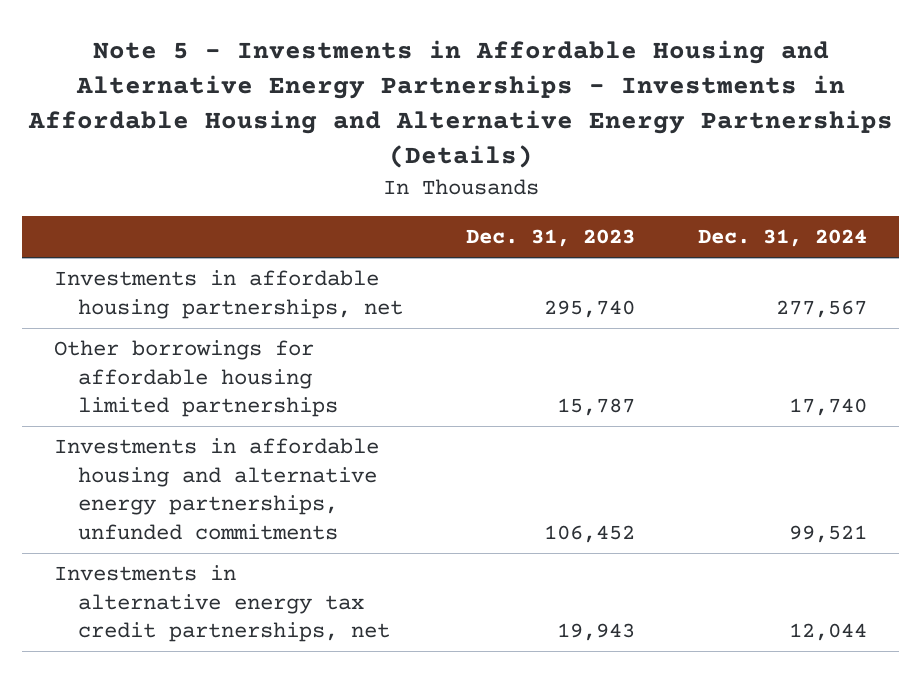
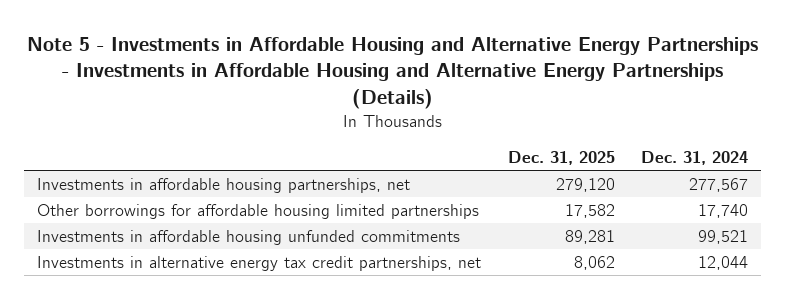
[466,229,636,248] Dec. 31, 2023 -> none
none -> [507,150,615,165] Dec. 31, 2025
[53,438,379,540] Investments in affordable housing and alternative energy partnerships, unfunded commitments -> [37,230,461,246] Investments in affordable housing unfunded commitments

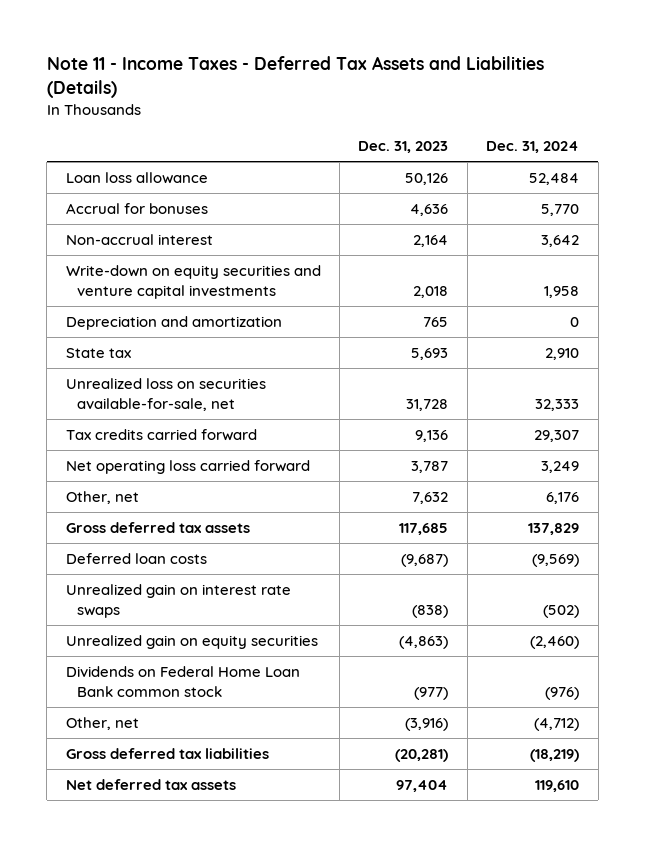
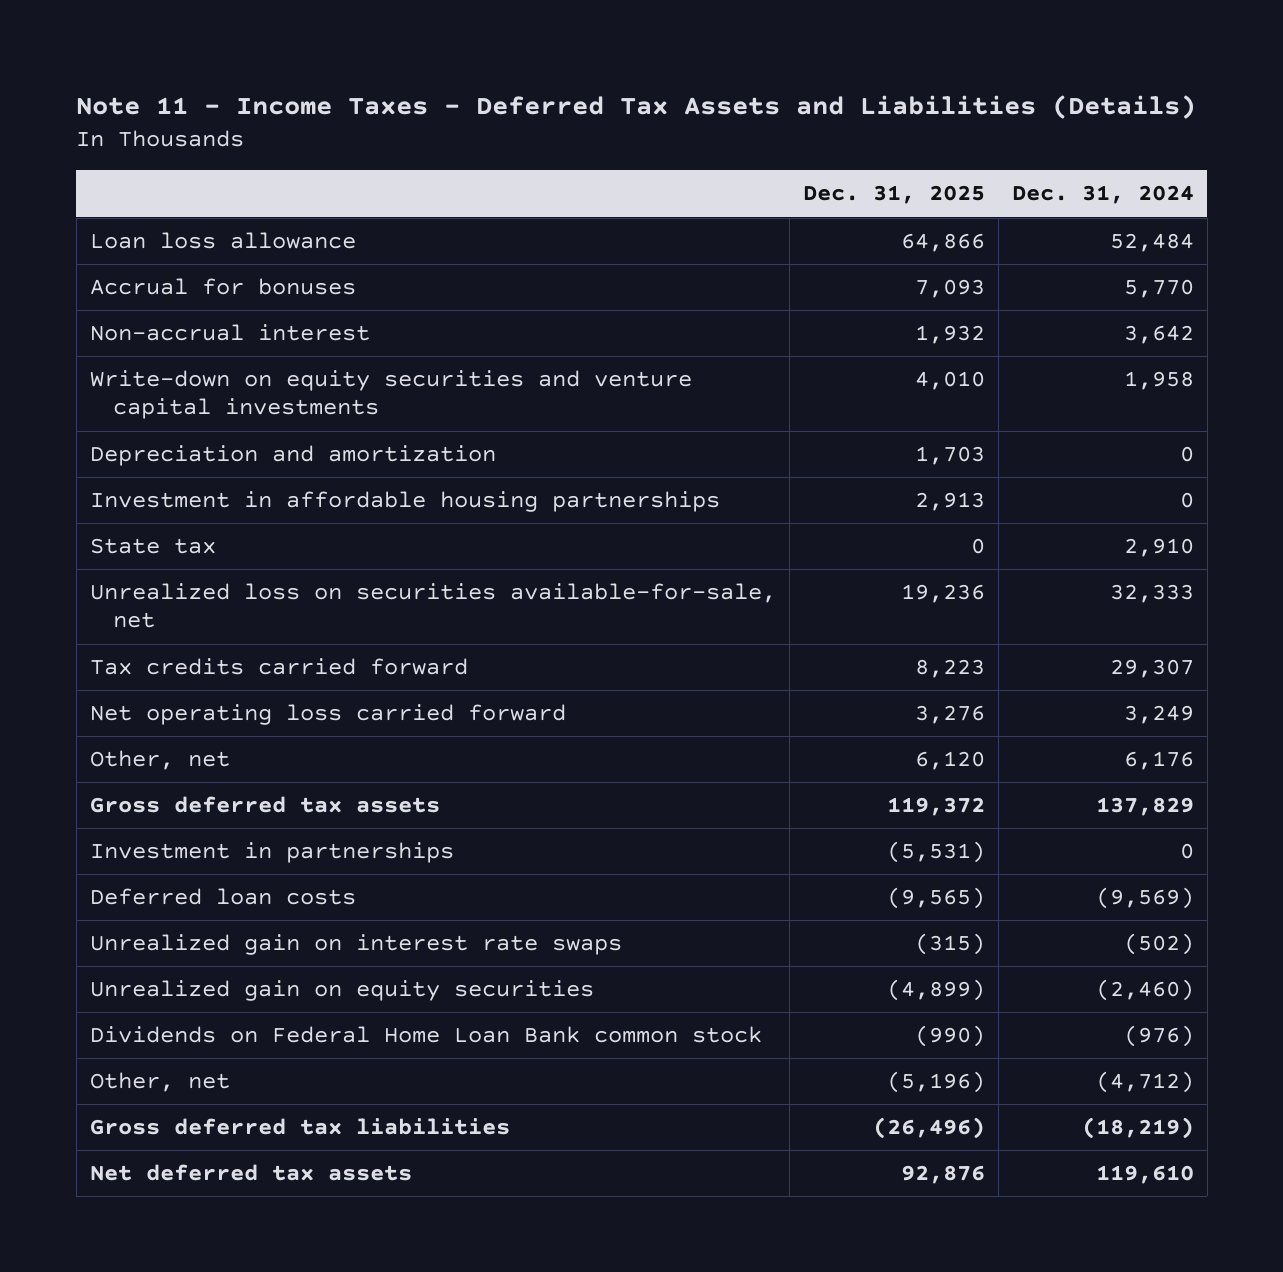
[358,140,449,153] Dec. 31, 2023 -> none
none -> [802,185,985,205] Dec. 31, 2025
none -> [89,491,720,513] Investment in affordable housing partnerships
none -> [89,842,454,864] Investment in partnerships

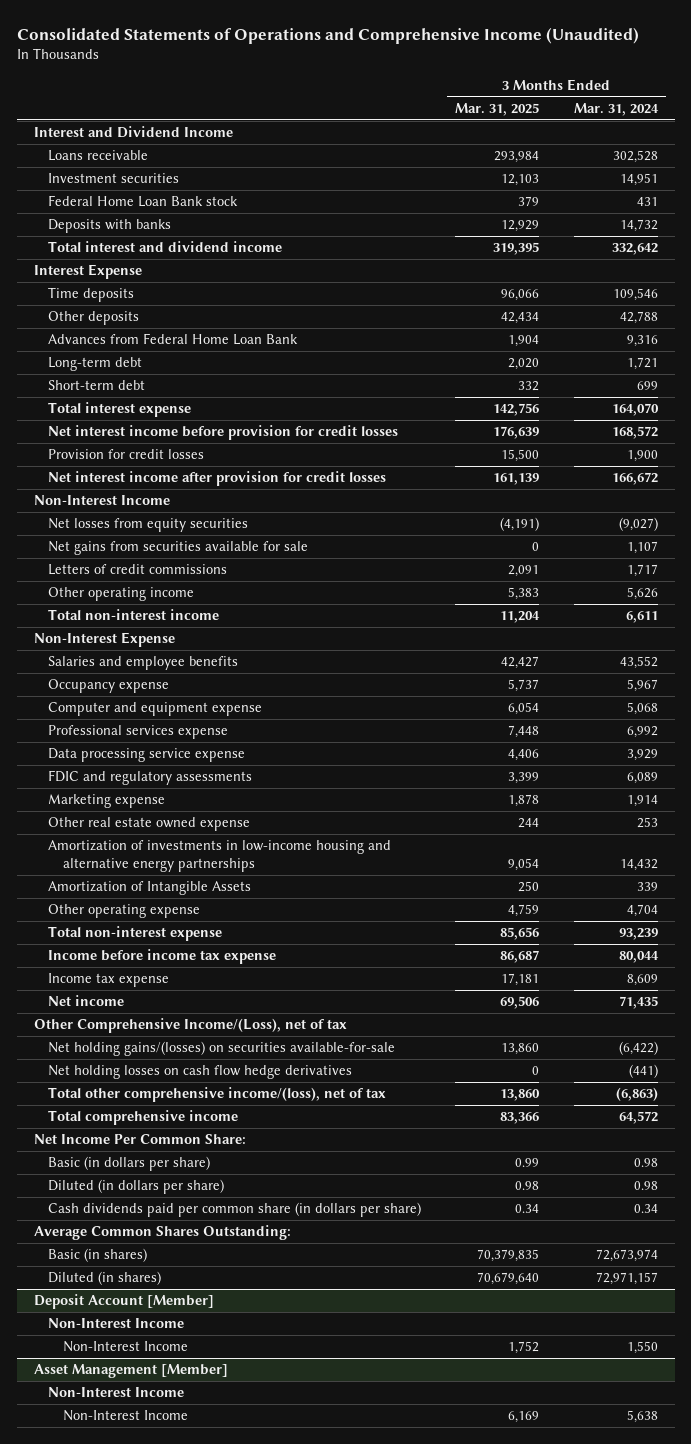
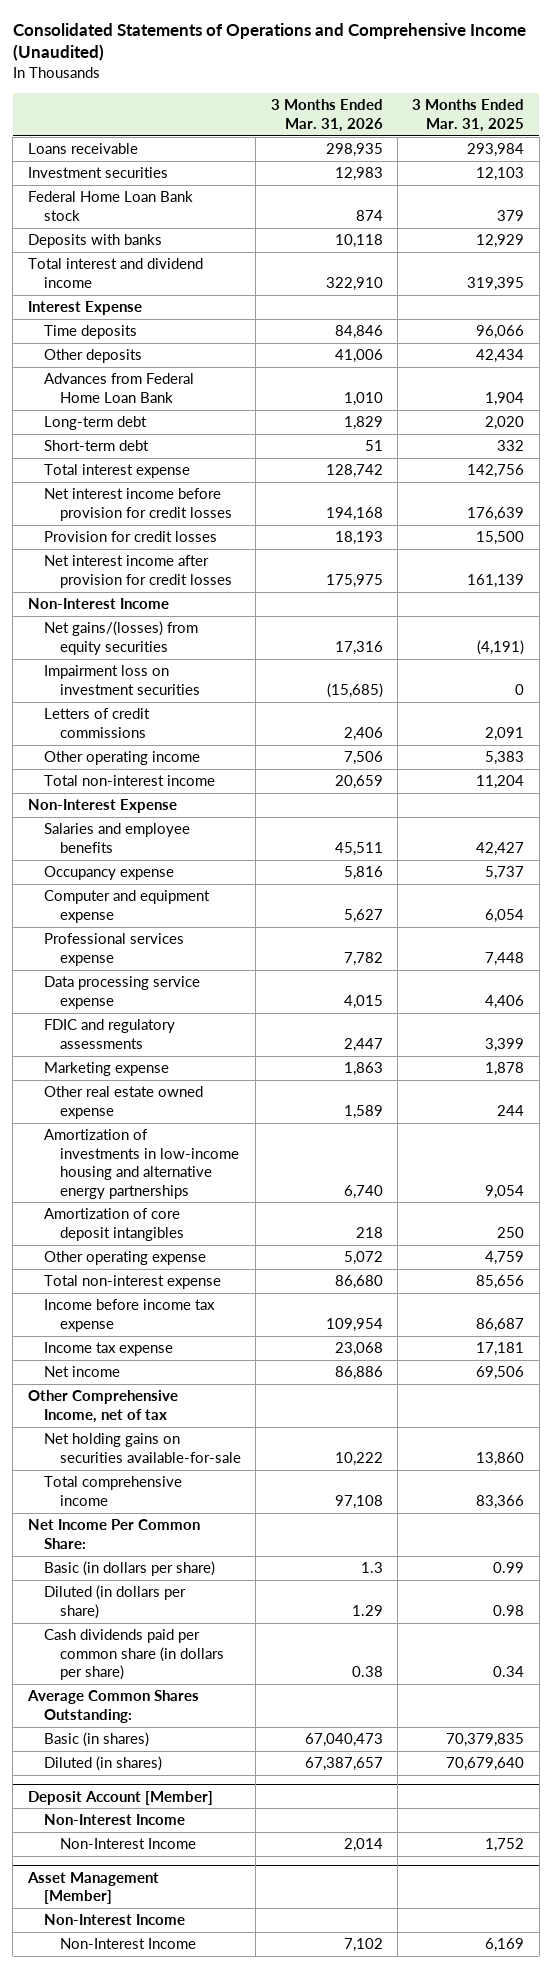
[573,103,659,117] Mar. 31, 2024 -> none
none -> [270,99,383,132] 3 Months Ended Mar. 31, 2026
[33,126,233,139] Interest and Dividend Income -> none
[48,541,309,556] Net gains from securities available for sale -> none
[48,518,249,533] Net losses from equity securities -> [43,621,198,655] Net gains/(losses) from equity securities
none -> [43,665,200,695] Impairment loss on investment securities
[48,881,252,896] Amortization of Intangible Assets -> [43,1208,184,1241] Amortization of core deposit intangibles
[48,1065,353,1080] Net holding losses on cash flow hedge derivatives -> none
[48,1087,387,1103] Total other comprehensive income/(loss), net of tax -> none
[33,1018,347,1034] Other Comprehensive Income/(Loss), net of tax -> [27,1390,178,1423] Other Comprehensive Income, net of tax
[48,1041,396,1057] Net holding gains/(losses) on securities available-for-sale -> [43,1433,241,1463] Net holding gains on securities available-for-sale

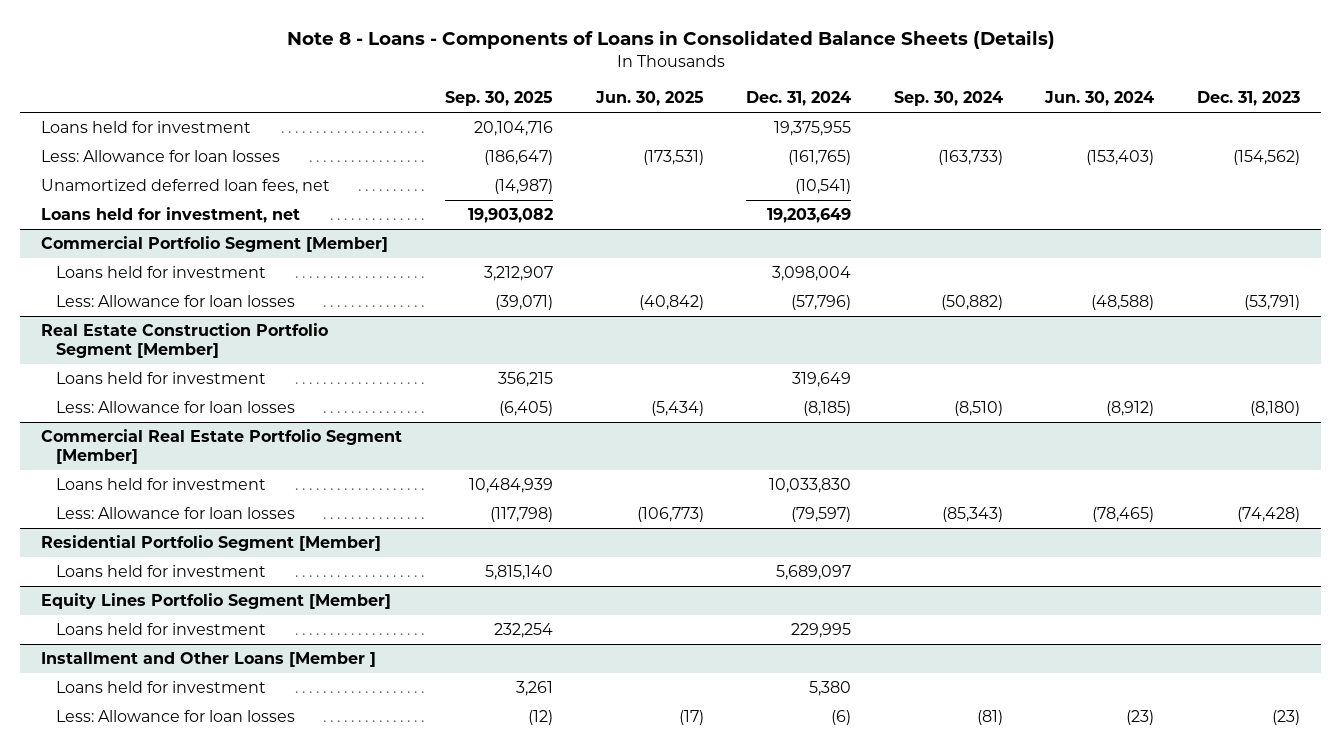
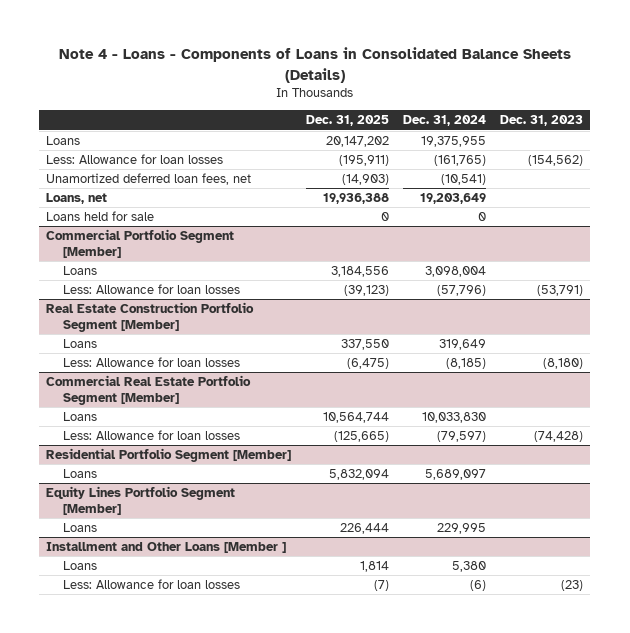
[286,30,1055,50] Note 8 - Loans - Components of Loans in Consolidated Balance Sheets (Details) -> [58,47,571,83] Note 4 - Loans - Components of Loans in Consolidated Balance Sheets (Details)
[444,91,553,107] Sep. 30, 2025 -> none
[594,91,704,107] Jun. 30, 2025 -> none
[893,91,1003,107] Sep. 30, 2024 -> none
[1044,91,1155,107] Jun. 30, 2024 -> none
none -> [305,115,389,127] Dec. 31, 2025
[41,121,252,134] Loans held for investment -> [46,136,81,146] Loans
[41,207,301,224] Loans held for investment, net -> [46,193,108,205] Loans, net
none -> [46,211,155,222] Loans held for sale
[56,266,267,279] Loans held for investment -> [62,266,97,276] Loans
[56,372,267,385] Loans held for investment -> [62,339,97,349] Loans
[56,478,267,491] Loans held for investment -> [62,412,97,422] Loans
[56,565,267,578] Loans held for investment -> [62,469,97,479] Loans
[56,623,267,636] Loans held for investment -> [62,523,97,533] Loans
[56,681,267,694] Loans held for investment -> [62,561,97,571] Loans

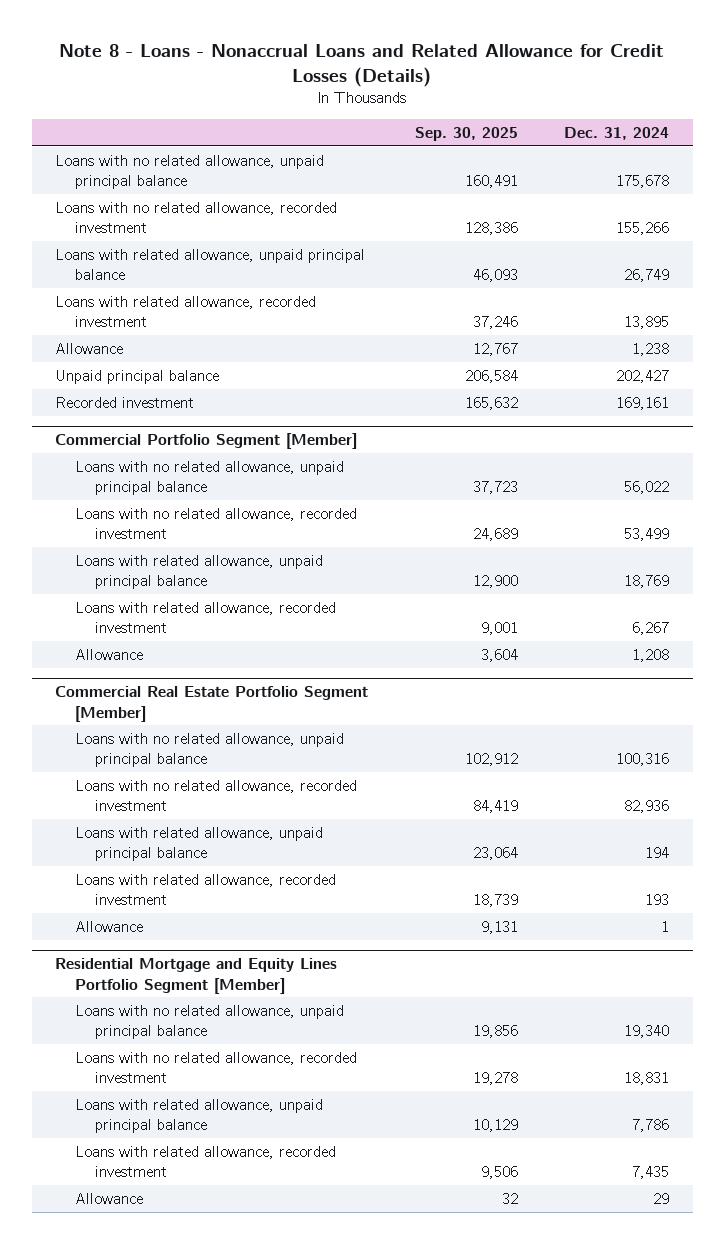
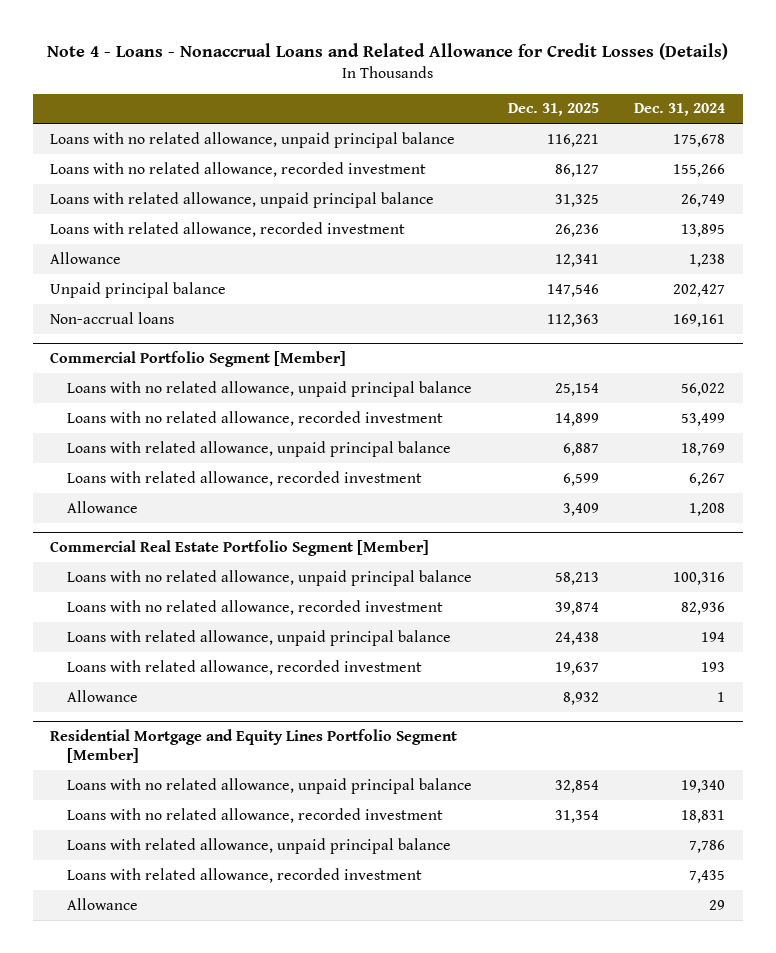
[59,43,665,87] Note 8 - Loans - Nonaccrual Loans and Related Allowance for Credit Losses (Details) -> [46,42,728,60] Note 4 - Loans - Nonaccrual Loans and Related Allowance for Credit Losses (Details)
[414,126,518,141] Sep. 30, 2025 -> none
none -> [507,103,599,117] Dec. 31, 2025
[55,396,195,408] Recorded investment -> [50,311,175,324] Non-accrual loans

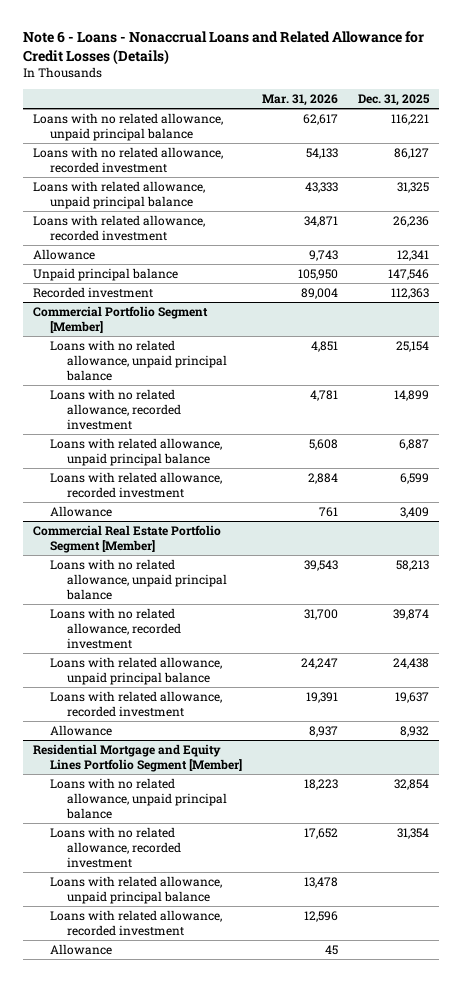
[46,42,728,60] Note 4 - Loans - Nonaccrual Loans and Related Allowance for Credit Losses (Details) -> [23,30,425,65] Note 6 - Loans - Nonaccrual Loans and Related Allowance for Credit Losses (Details)
[634,103,726,117] Dec. 31, 2024 -> none
none -> [262,93,339,106] Mar. 31, 2026
[50,311,175,324] Non-accrual loans -> [33,286,154,298] Recorded investment

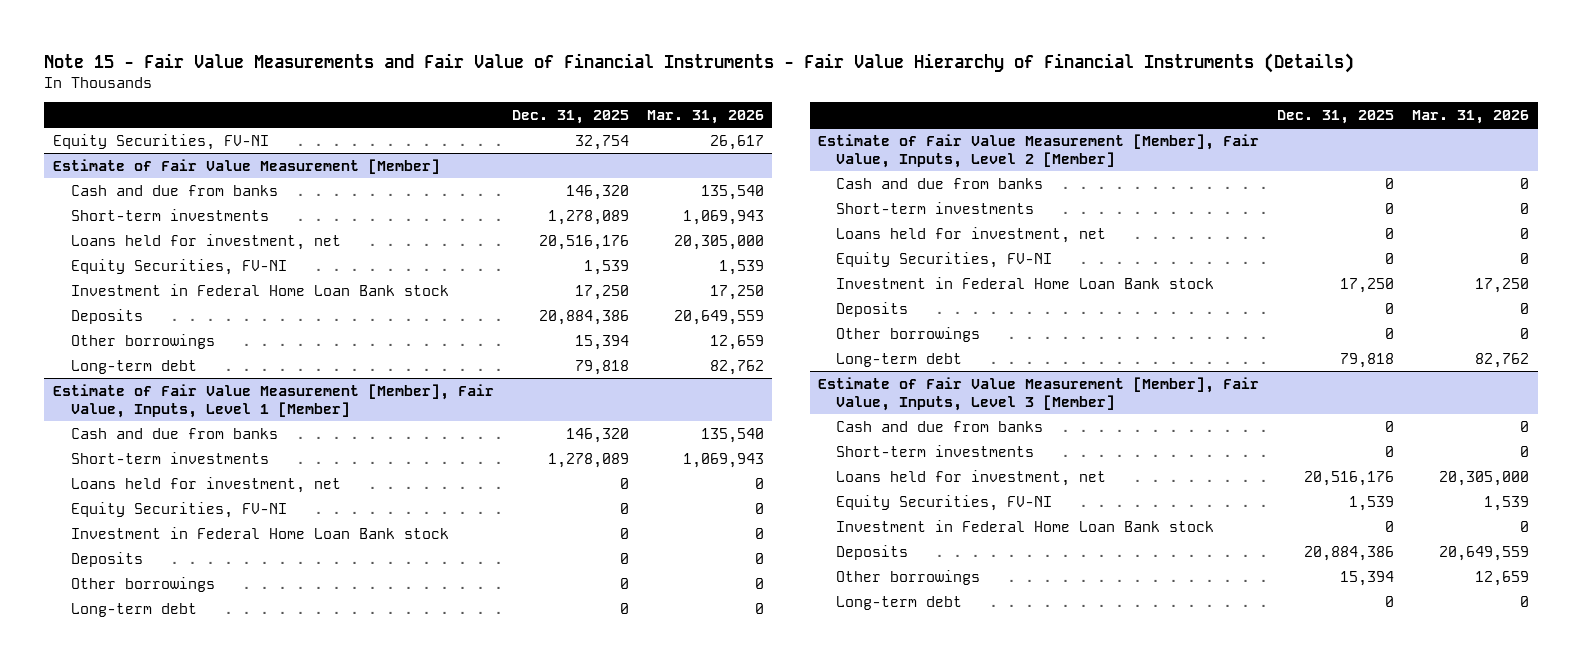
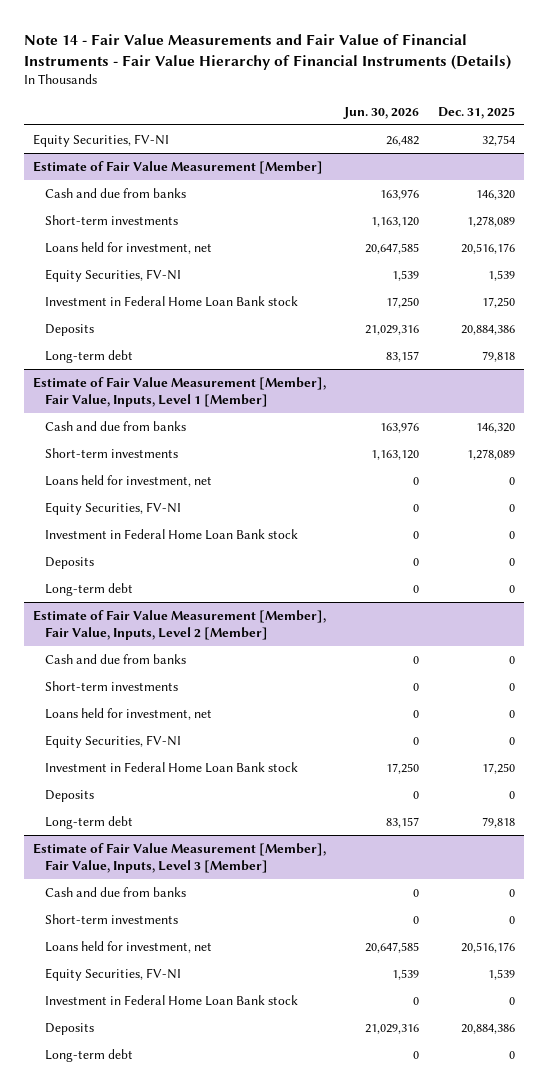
[44,52,1355,73] Note 15 - Fair Value Measurements and Fair Value of Financial Instruments - Fair Value Hierarchy of Financial Instruments (Details) -> [23,33,511,70] Note 14 - Fair Value Measurements and Fair Value of Financial Instruments - Fair Value Hierarchy of Financial Instruments (Details)
[646,110,764,125] Mar. 31, 2026 -> none
none -> [343,106,420,119] Jun. 30, 2026
[70,333,215,349] Other borrowings -> none
[70,576,215,592] Other borrowings -> none
[835,326,980,342] Other borrowings -> none
[835,569,980,585] Other borrowings -> none

